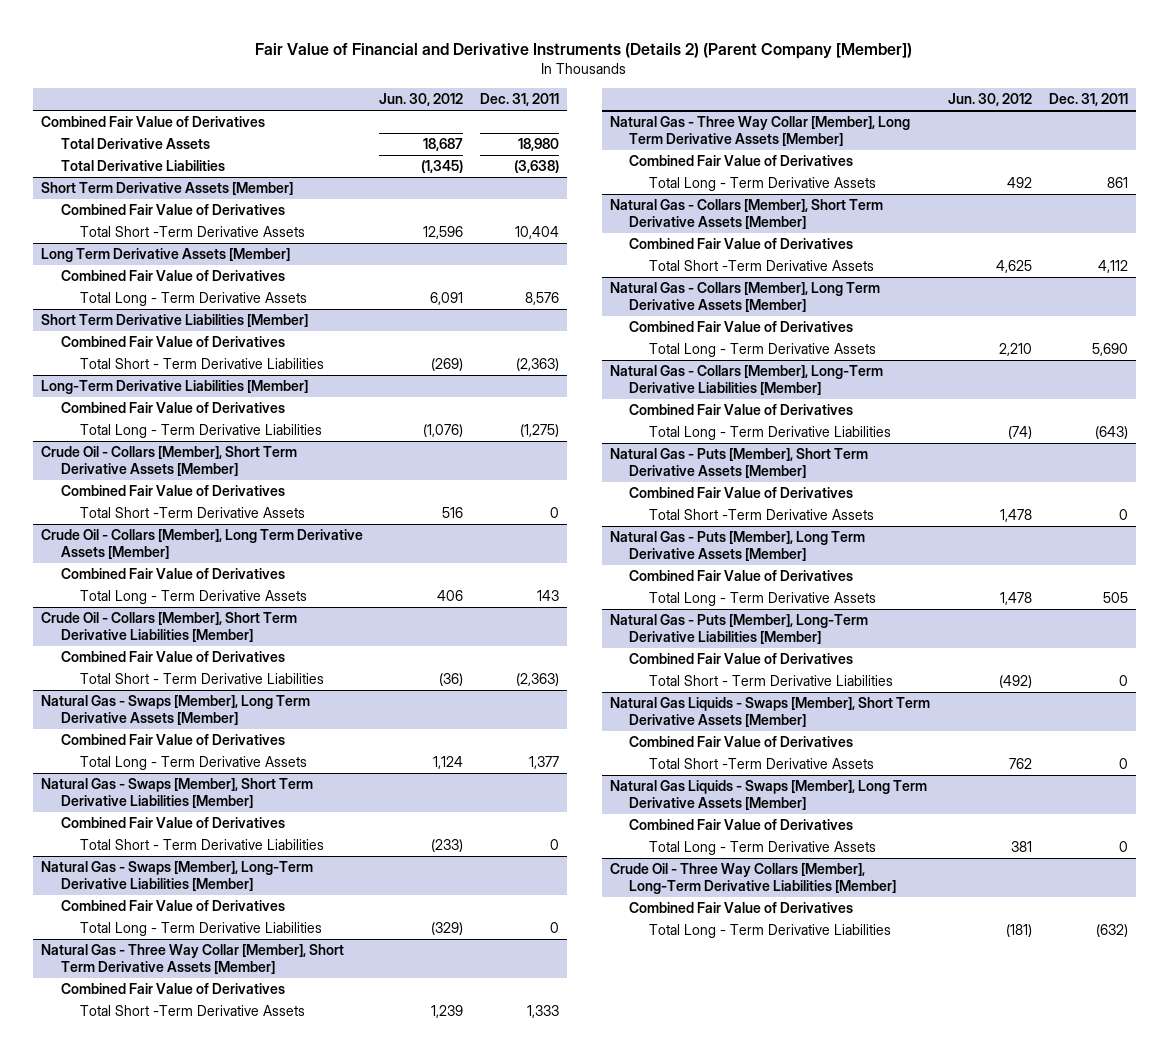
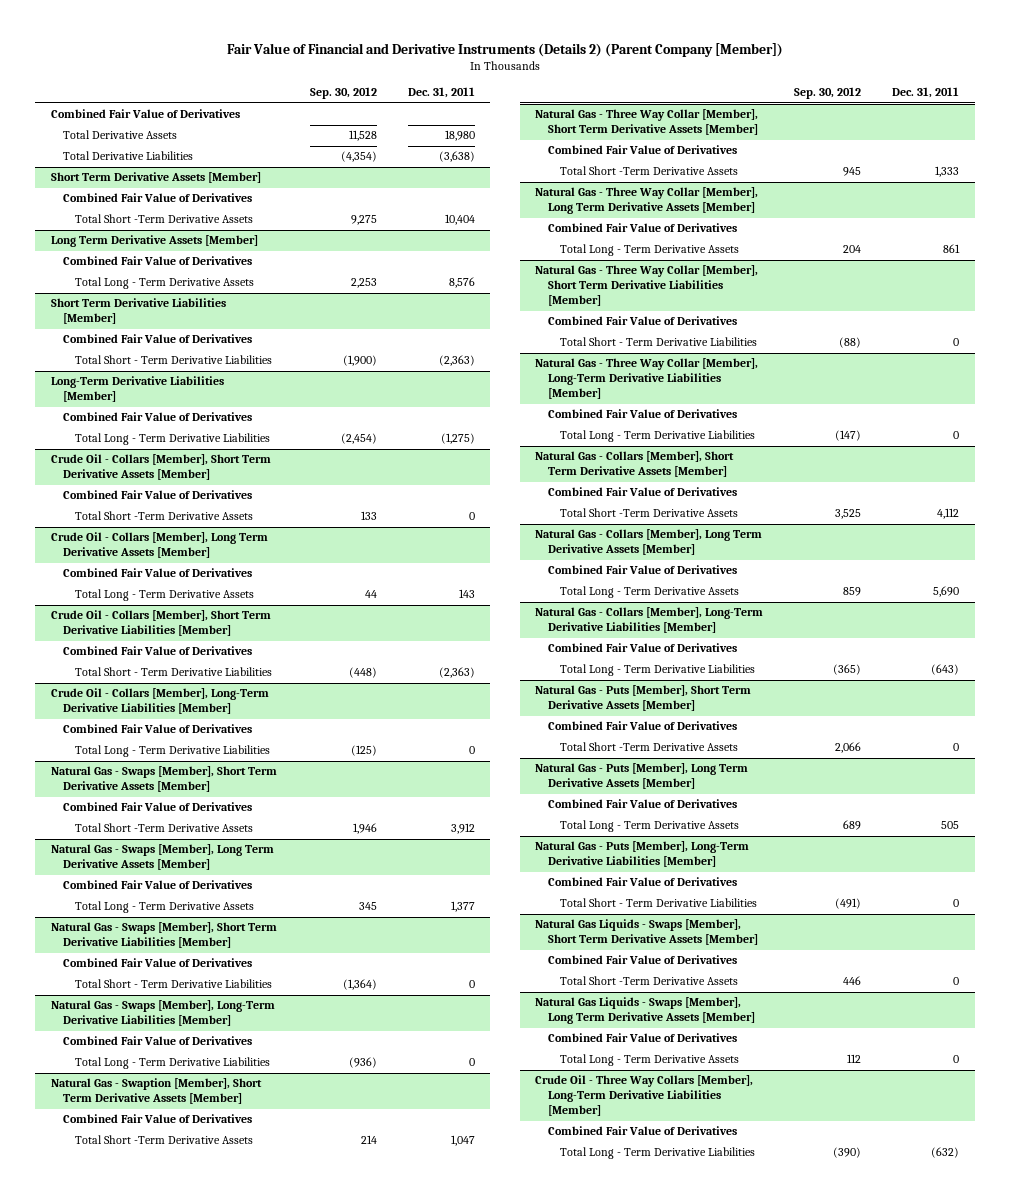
[379,93,464,107] Jun. 30, 2012 -> none
none -> [309,87,377,100] Sep. 30, 2012
none -> [50,688,269,715] Crude Oil - Collars [Member], Long-Term Derivative Liabilities [Member]
none -> [62,724,252,734] Combined Fair Value of Derivatives
none -> [74,745,270,758] Total Long - Term Derivative Liabilities
none -> [50,766,277,793] Natural Gas - Swaps [Member], Short Term Derivative Assets [Member]
none -> [62,802,252,812] Combined Fair Value of Derivatives
none -> [74,823,253,833] Total Short -Term Derivative Assets
none -> [50,1078,262,1105] Natural Gas - Swaption [Member], Short Term Derivative Assets [Member]
none -> [62,1114,252,1124] Combined Fair Value of Derivatives
none -> [74,1135,253,1145] Total Short -Term Derivative Assets
none -> [535,265,759,307] Natural Gas - Three Way Collar [Member], Short Term Derivative Liabilities [Member]
none -> [547,316,737,326] Combined Fair Value of Derivatives
none -> [559,337,757,347] Total Short - Term Derivative Liabilities
none -> [535,358,759,400] Natural Gas - Three Way Collar [Member], Long-Term Derivative Liabilities [Member]
none -> [547,409,737,419] Combined Fair Value of Derivatives
none -> [559,430,755,443] Total Long - Term Derivative Liabilities

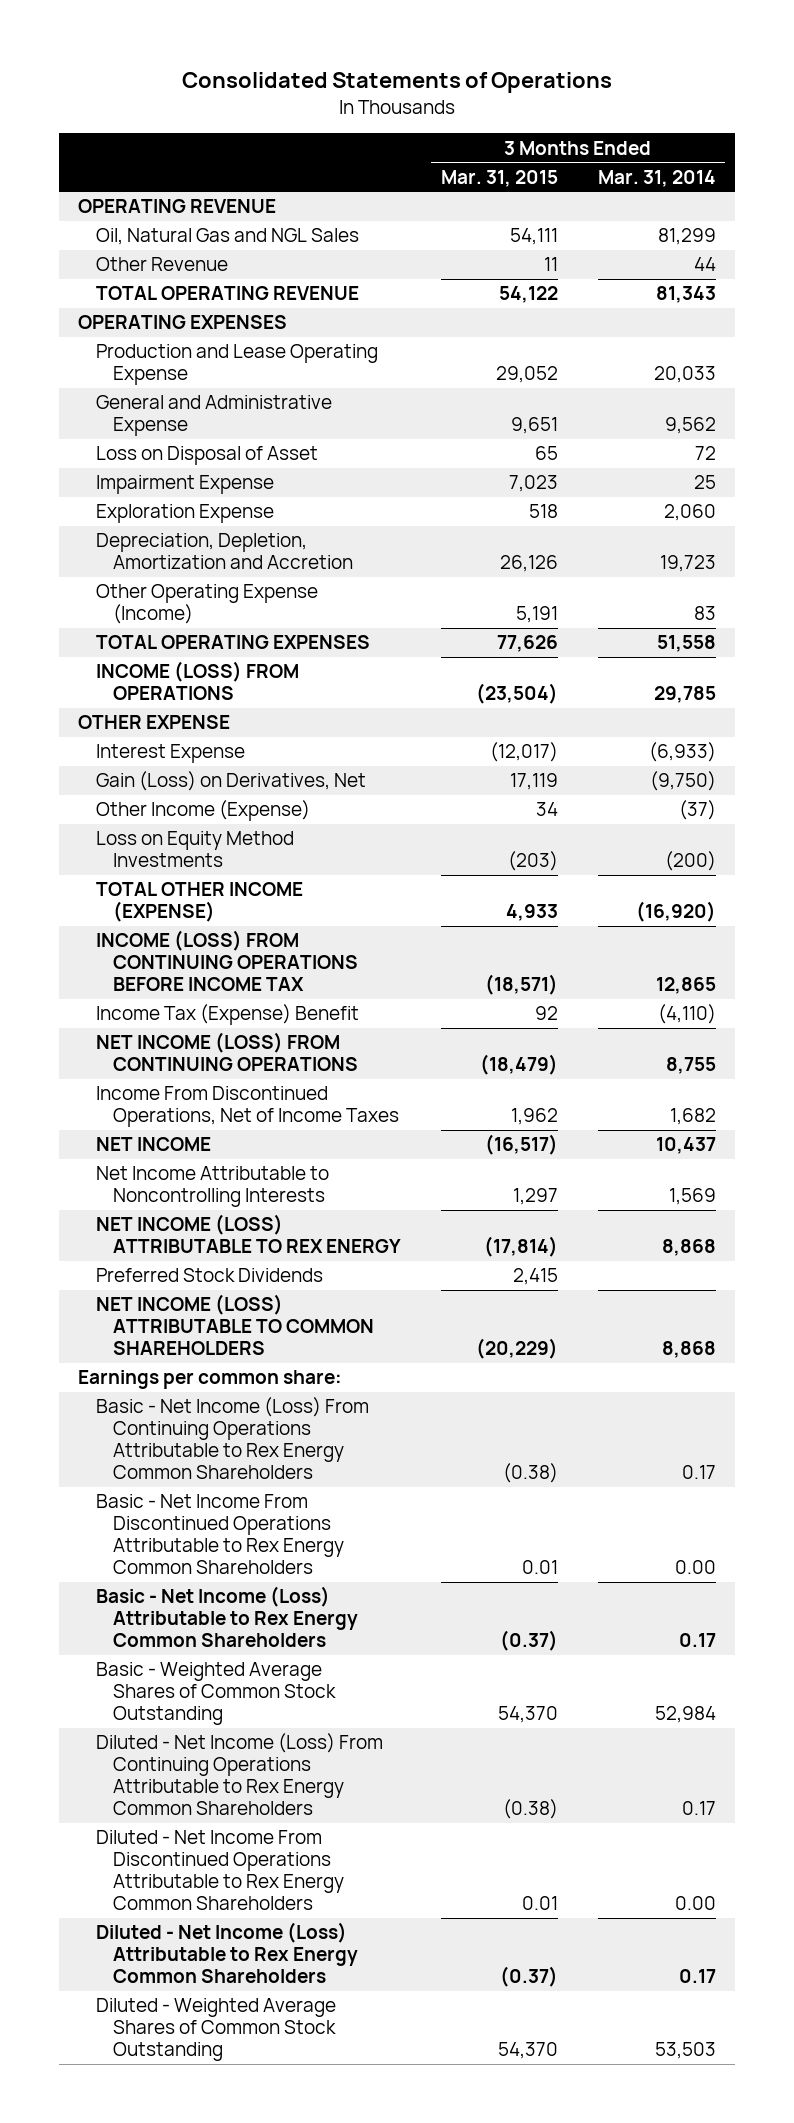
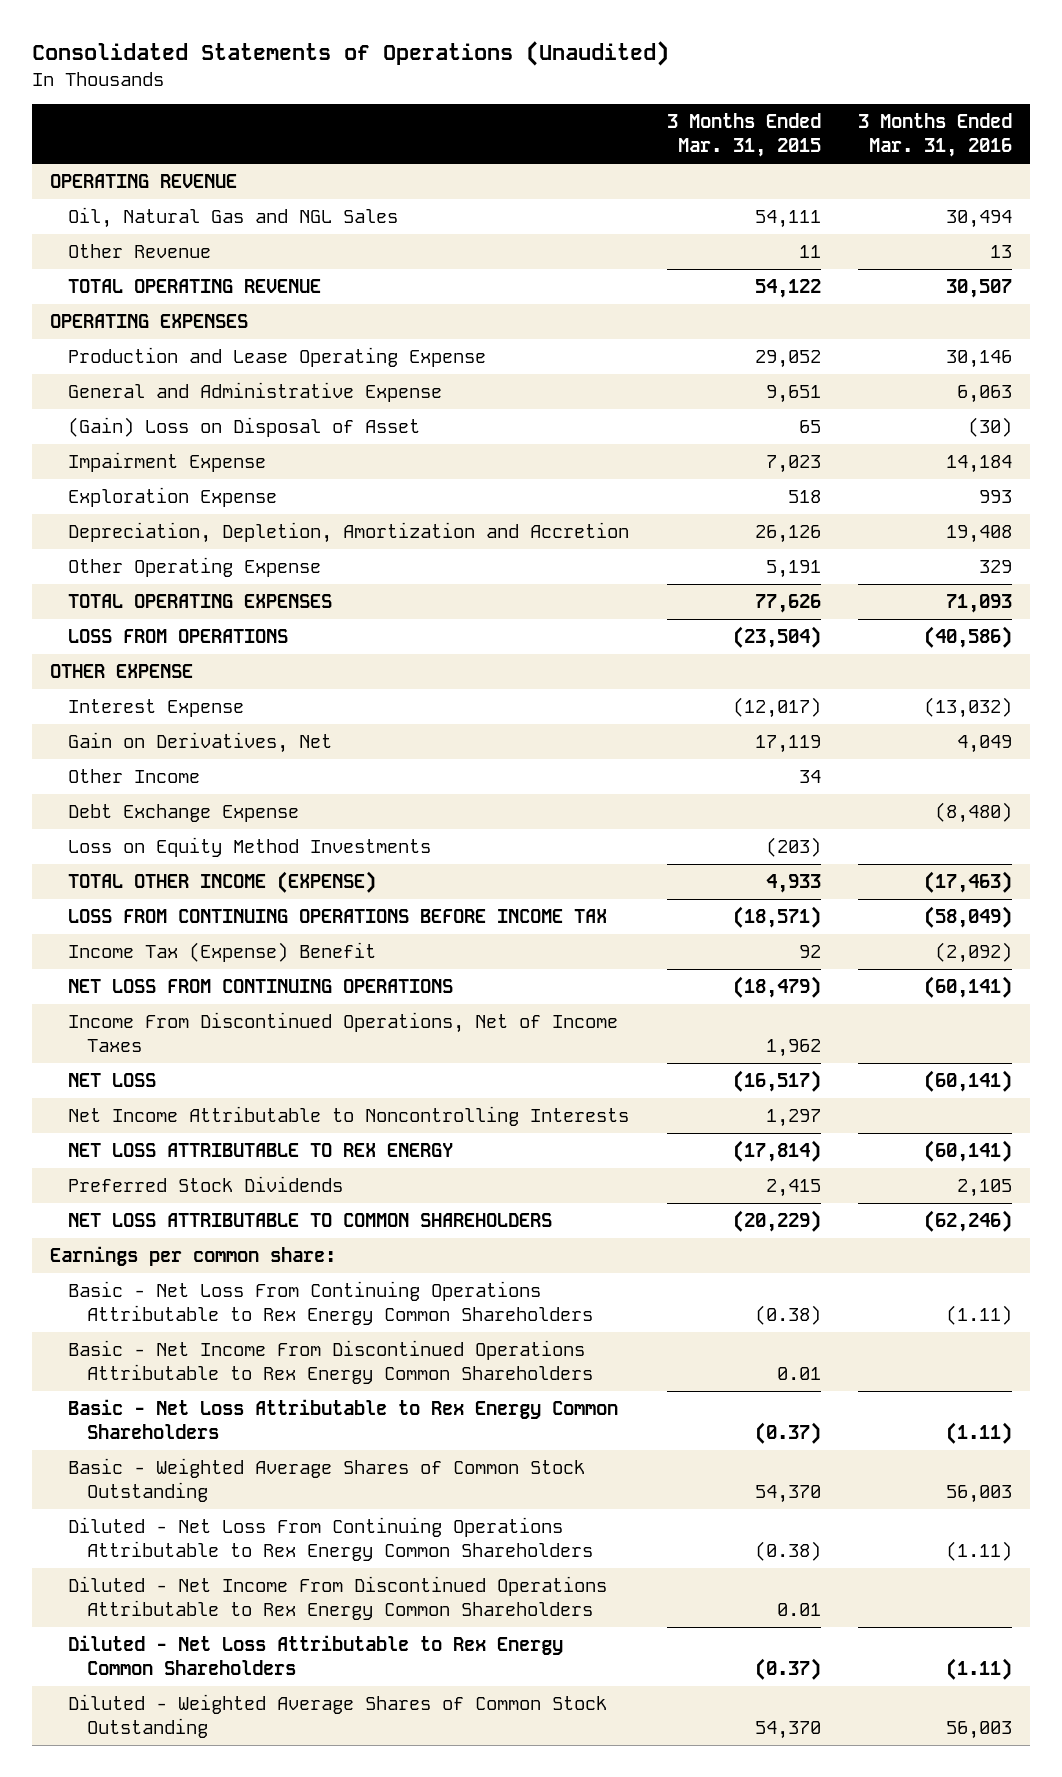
[182,72,613,94] Consolidated Statements of Operations -> [31,41,669,67] Consolidated Statements of Operations (Unaudited)
[597,169,716,187] Mar. 31, 2014 -> none
none -> [857,113,1012,158] 3 Months Ended Mar. 31, 2016
[95,446,318,466] Loss on Disposal of Asset -> [68,417,421,438] (Gain) Loss on Disposal of Asset
[95,584,318,625] Other Operating Expense (Income) -> [68,557,322,578] Other Operating Expense
[95,661,299,701] INCOME (LOSS) FROM OPERATIONS -> [68,629,289,644] LOSS FROM OPERATIONS
[95,771,366,792] Gain (Loss) on Derivatives, Net -> [68,732,333,754] Gain on Derivatives, Net
[95,800,310,822] Other Income (Expense) -> [68,769,201,784] Other Income
none -> [68,804,300,823] Debt Exchange Expense
[95,930,359,992] INCOME (LOSS) FROM CONTINUING OPERATIONS BEFORE INCOME TAX -> [68,909,608,924] LOSS FROM CONTINUING OPERATIONS BEFORE INCOME TAX
[95,1032,359,1072] NET INCOME (LOSS) FROM CONTINUING OPERATIONS -> [68,979,454,994] NET LOSS FROM CONTINUING OPERATIONS
[95,1137,211,1152] NET INCOME -> [68,1073,157,1088] NET LOSS
[95,1214,402,1254] NET INCOME (LOSS) ATTRIBUTABLE TO REX ENERGY -> [68,1143,454,1158] NET LOSS ATTRIBUTABLE TO REX ENERGY
[95,1294,375,1356] NET INCOME (LOSS) ATTRIBUTABLE TO COMMON SHAREHOLDERS -> [68,1213,553,1228] NET LOSS ATTRIBUTABLE TO COMMON SHAREHOLDERS
[95,1397,369,1480] Basic - Net Income (Loss) From Continuing Operations Attributable to Rex Energy Common Shareholders -> [68,1281,593,1326] Basic - Net Loss From Continuing Operations Attributable to Rex Energy Common Shareholders
[95,1586,359,1648] Basic - Net Income (Loss) Attributable to Rex Energy Common Shareholders -> [68,1399,619,1440] Basic - Net Loss Attributable to Rex Energy Common Shareholders
[95,1733,383,1816] Diluted - Net Income (Loss) From Continuing Operations Attributable to Rex Energy Common Shareholders -> [68,1517,593,1562] Diluted - Net Loss From Continuing Operations Attributable to Rex Energy Common Shareholders
[95,1922,359,1984] Diluted - Net Income (Loss) Attributable to Rex Energy Common Shareholders -> [68,1635,564,1676] Diluted - Net Loss Attributable to Rex Energy Common Shareholders

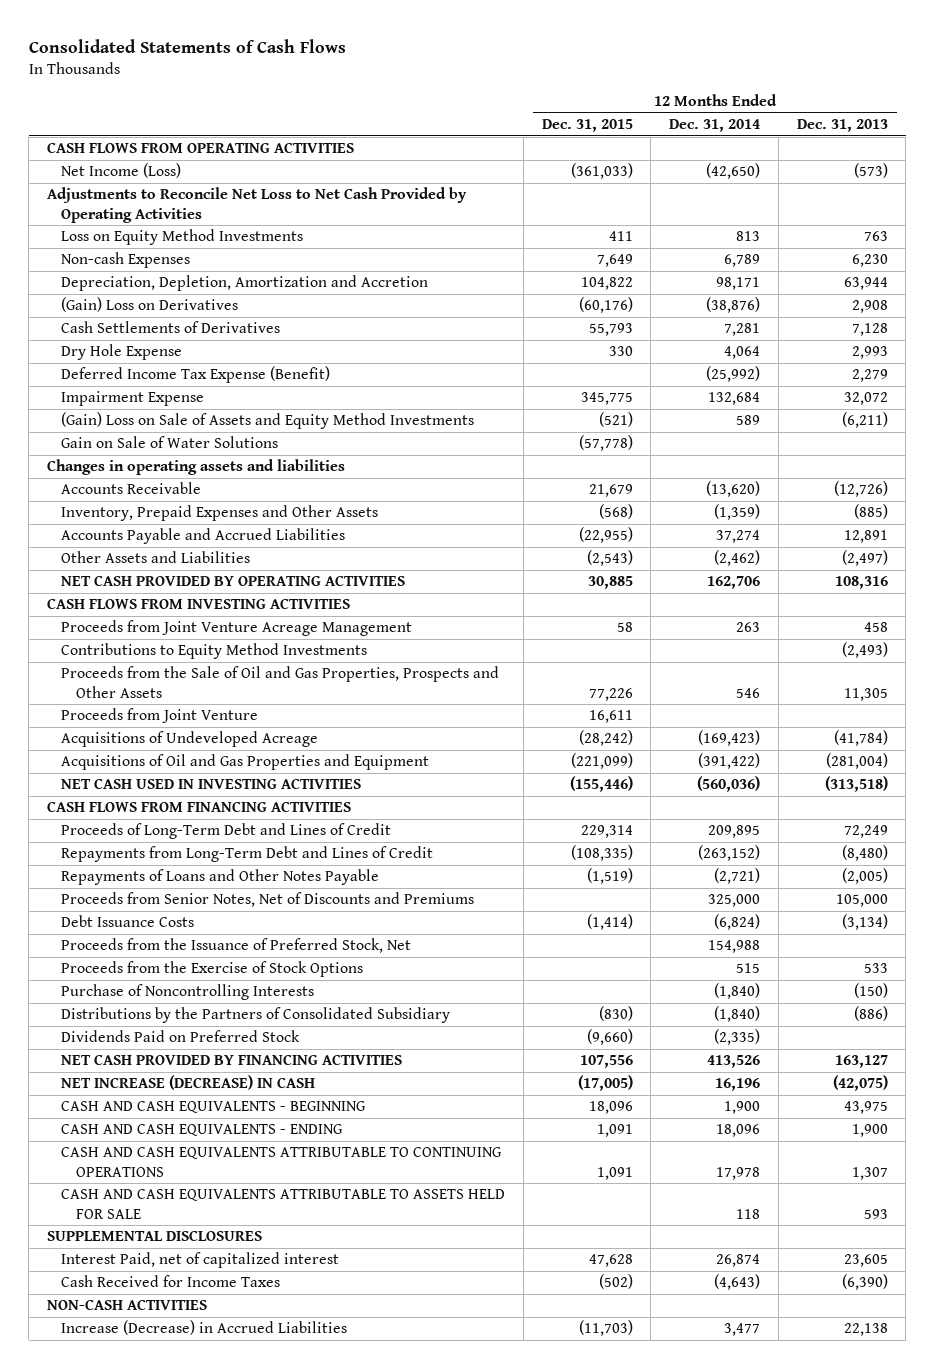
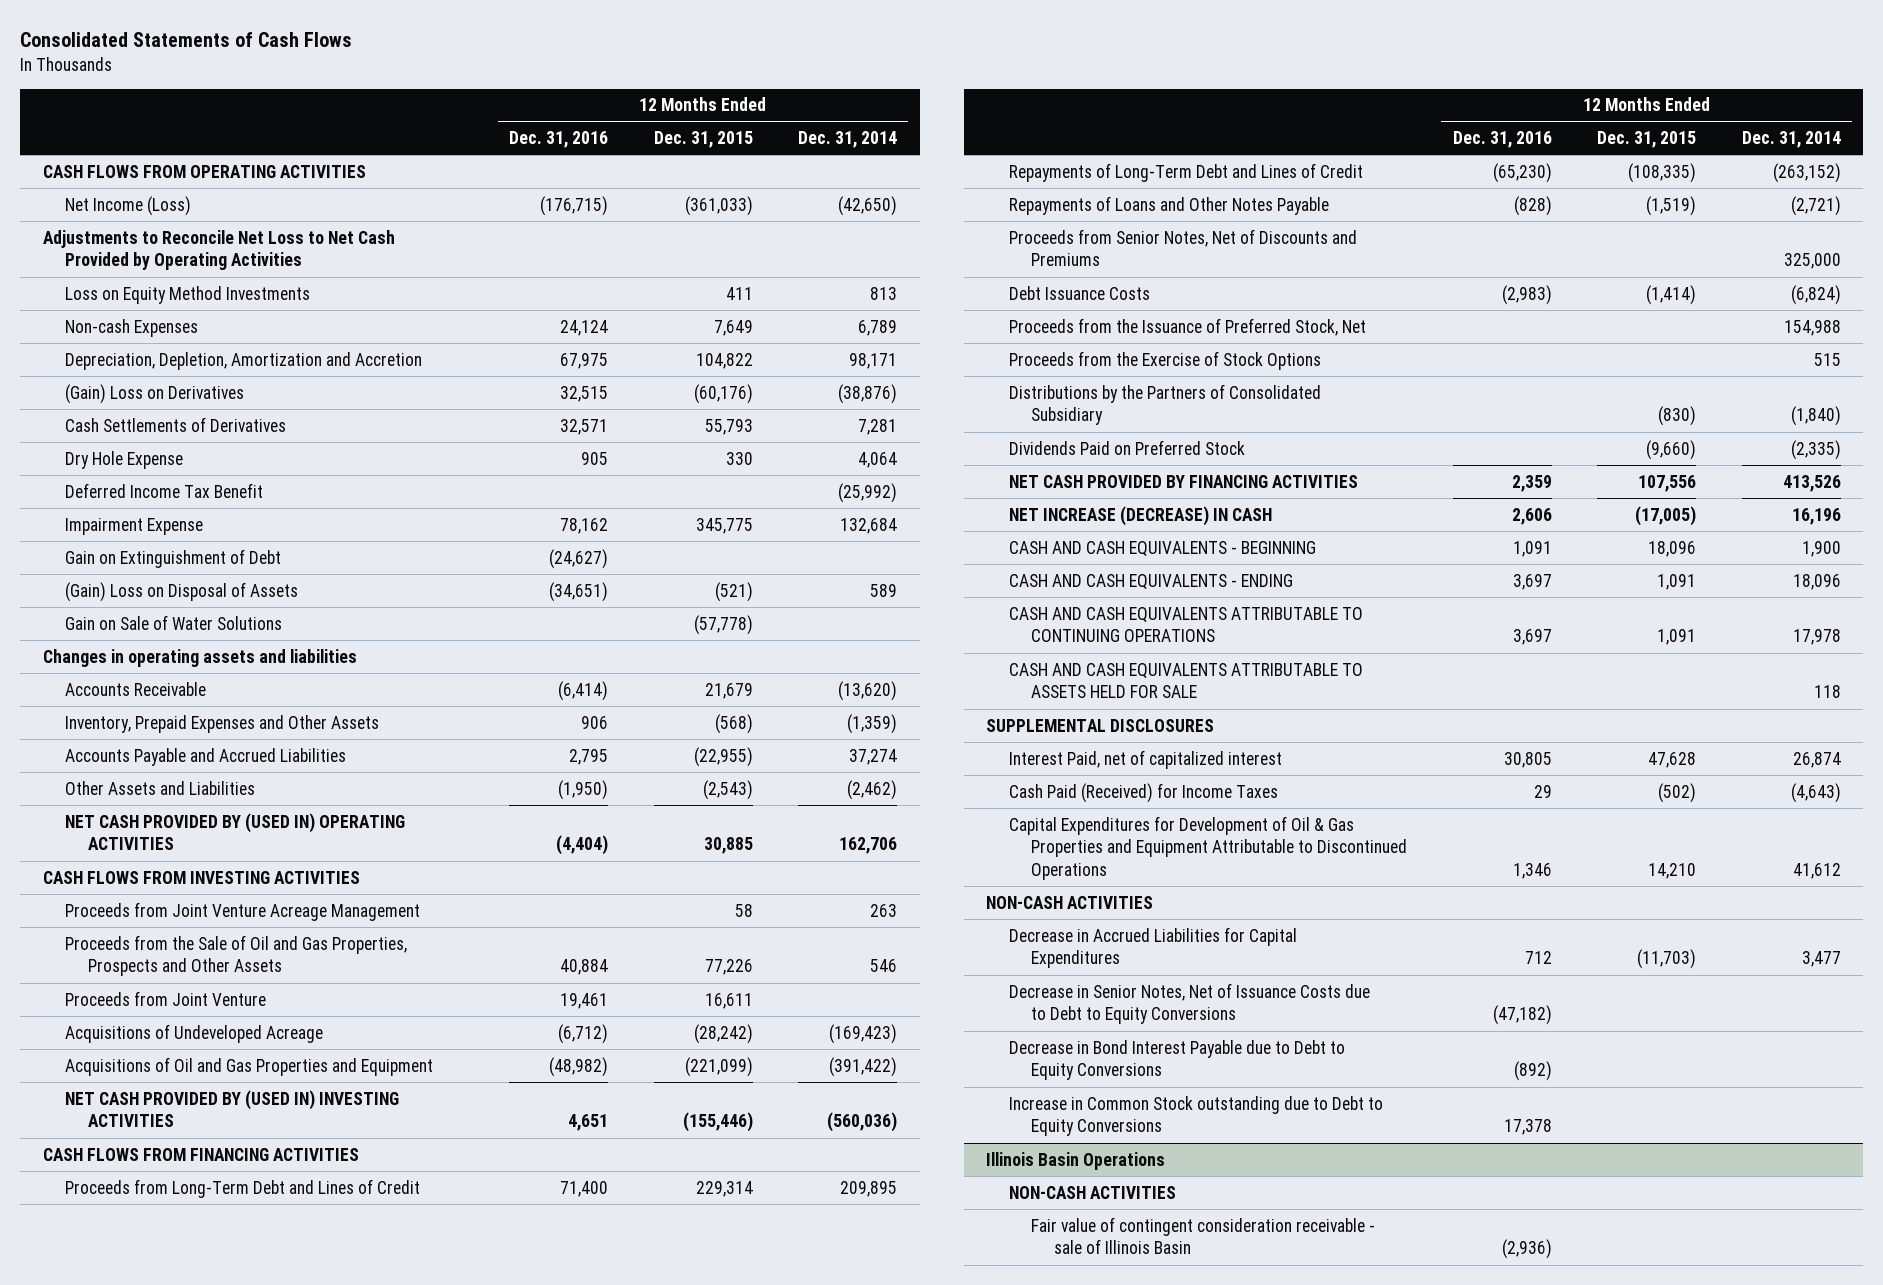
[796,119,888,133] Dec. 31, 2013 -> none
none -> [509,130,609,148] Dec. 31, 2016
[61,366,331,384] Deferred Income Tax Expense (Benefit) -> [65,482,264,498] Deferred Income Tax Benefit
none -> [65,548,282,568] Gain on Extinguishment of Debt
[61,412,475,430] (Gain) Loss on Sale of Assets and Equity Method Investments -> [65,581,299,602] (Gain) Loss on Disposal of Assets
[61,575,406,587] NET CASH PROVIDED BY OPERATING ACTIVITIES -> [65,812,406,851] NET CASH PROVIDED BY (USED IN) OPERATING ACTIVITIES
[61,643,368,660] Contributions to Equity Method Investments -> none
[61,778,362,790] NET CASH USED IN INVESTING ACTIVITIES -> [65,1089,400,1128] NET CASH PROVIDED BY (USED IN) INVESTING ACTIVITIES
[61,823,392,840] Proceeds of Long-Term Debt and Lines of Credit -> [65,1178,421,1198] Proceeds from Long-Term Debt and Lines of Credit
[61,846,434,863] Repayments from Long-Term Debt and Lines of Credit -> [1008,162,1363,182] Repayments of Long-Term Debt and Lines of Credit
[61,984,315,1001] Purchase of Noncontrolling Interests -> none
[61,1275,281,1288] Cash Received for Income Taxes -> [1008,782,1278,803] Cash Paid (Received) for Income Taxes
none -> [1008,815,1408,881] Capital Expenditures for Development of Oil & Gas Properties and Equipment Attributable to Discontinued Operations
[61,1320,348,1336] Increase (Decrease) in Accrued Liabilities -> [1008,926,1297,969] Decrease in Accrued Liabilities for Capital Expenditures
none -> [1008,982,1370,1025] Decrease in Senior Notes, Net of Issuance Costs due to Debt to Equity Conversions
none -> [1008,1039,1345,1081] Decrease in Bond Interest Payable due to Debt to Equity Conversions
none -> [1008,1095,1383,1137] Increase in Common Stock outstanding due to Debt to Equity Conversions
none -> [986,1151,1166,1170] Illinois Basin Operations
none -> [1008,1185,1176,1199] NON-CASH ACTIVITIES
none -> [1031,1216,1376,1255] Fair value of contingent consideration receivable - sale of Illinois Basin

